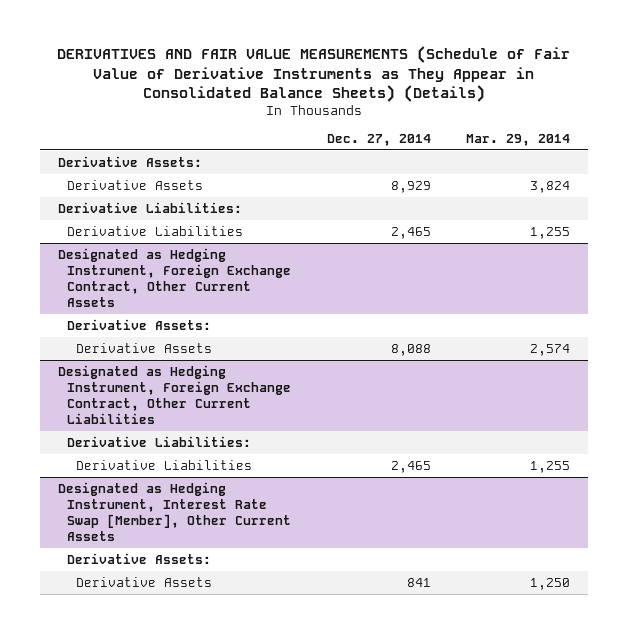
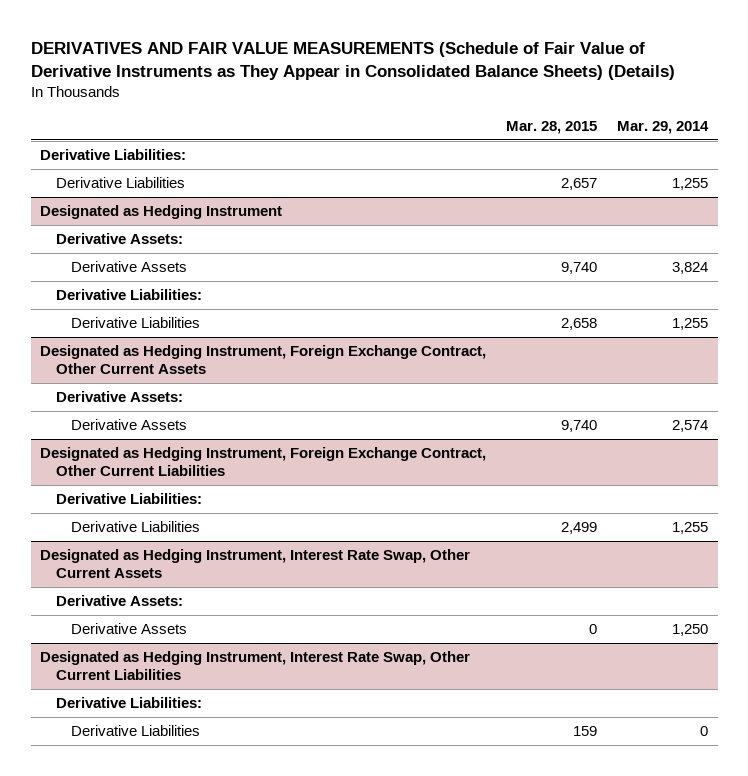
[326,133,431,146] Dec. 27, 2014 -> none
none -> [506,120,598,134] Mar. 28, 2015
none -> [40,149,187,161] Derivative Liabilities:
none -> [55,177,185,189] Derivative Liabilities
none -> [40,205,283,220] Designated as Hedging Instrument
[57,481,292,542] Designated as Hedging Instrument, Interest Rate Swap [Member], Other Current Assets -> [40,549,471,578] Designated as Hedging Instrument, Interest Rate Swap, Other Current Assets
none -> [40,651,471,680] Designated as Hedging Instrument, Interest Rate Swap, Other Current Liabilities
none -> [55,697,202,709] Derivative Liabilities:
none -> [70,725,200,737] Derivative Liabilities

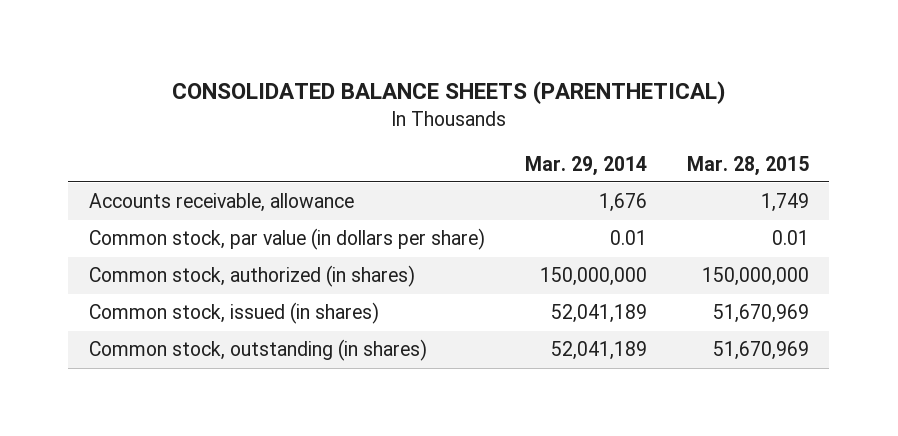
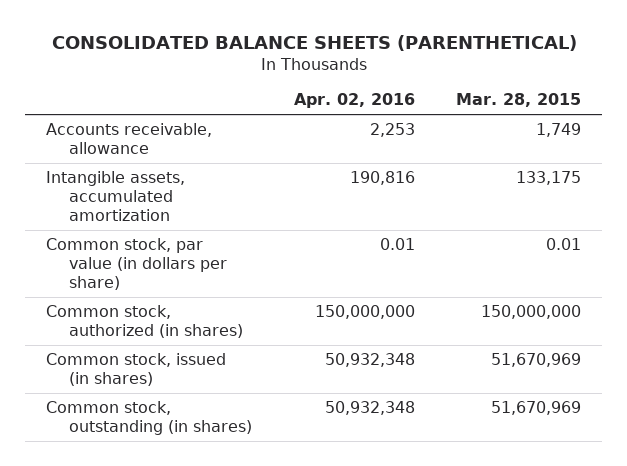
[524,155,647,176] Mar. 29, 2014 -> none
none -> [293,93,415,109] Apr. 02, 2016
none -> [45,171,185,221] Intangible assets, accumulated amortization

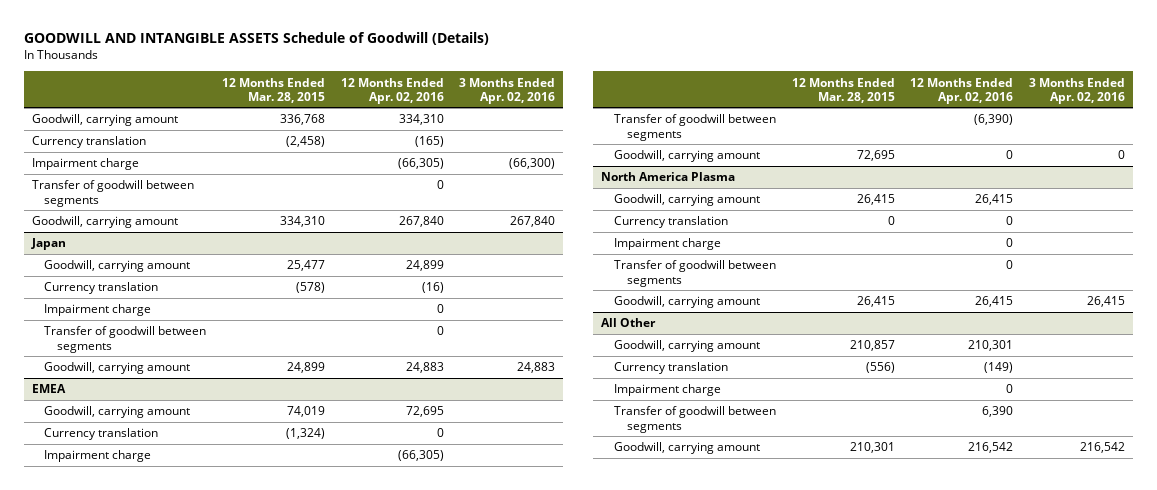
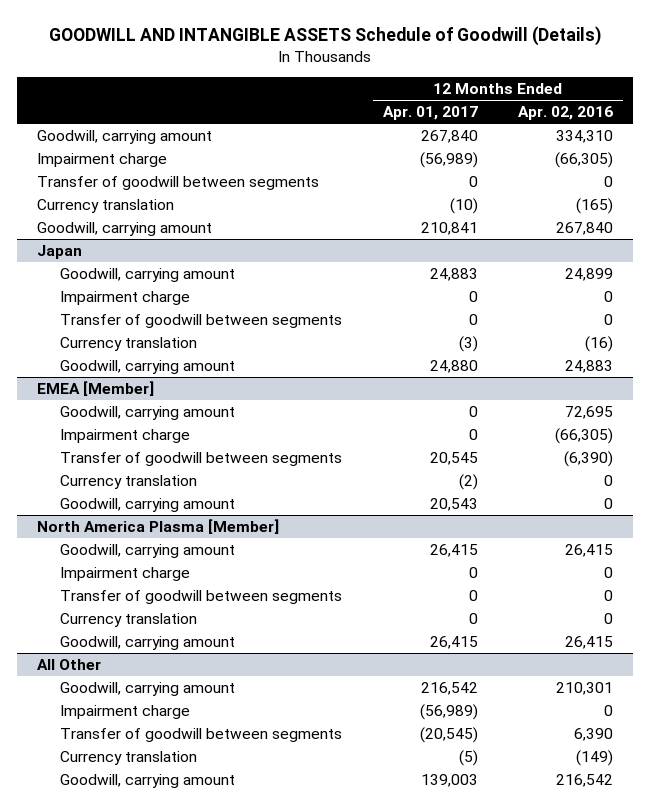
[221,77,325,103] 12 Months Ended Mar. 28, 2015 -> none
[459,77,556,104] 3 Months Ended Apr. 02, 2016 -> none
none -> [382,106,478,121] Apr. 01, 2017
[31,136,146,149] Currency translation -> [37,199,175,214] Currency translation
[44,282,159,295] Currency translation -> [60,337,198,352] Currency translation
[31,384,66,394] EMEA -> [37,381,155,397] EMEA [Member]
[44,428,159,441] Currency translation -> none
none -> [60,475,198,490] Currency translation
[601,172,736,182] North America Plasma -> [37,519,280,535] North America Plasma [Member]
[614,216,729,229] Currency translation -> none
none -> [60,613,198,628] Currency translation
[614,362,729,375] Currency translation -> [60,751,198,766] Currency translation

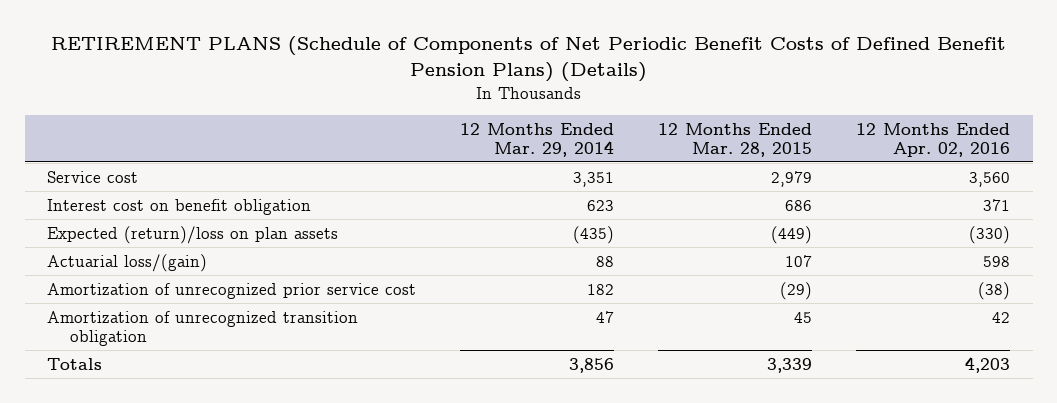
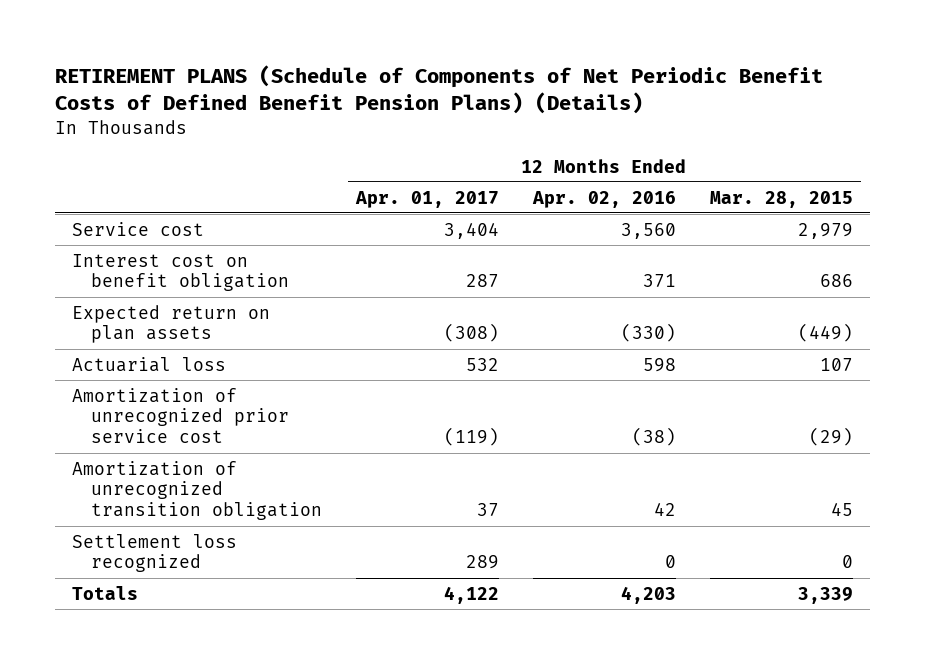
[459,122,614,157] 12 Months Ended Mar. 29, 2014 -> none
none -> [355,190,500,208] Apr. 01, 2017
[46,225,338,244] Expected (return)/loss on plan assets -> [72,304,271,344] Expected return on plan assets
[46,253,207,272] Actuarial loss/(gain) -> [72,356,227,372] Actuarial loss
none -> [72,533,238,573] Settlement loss recognized

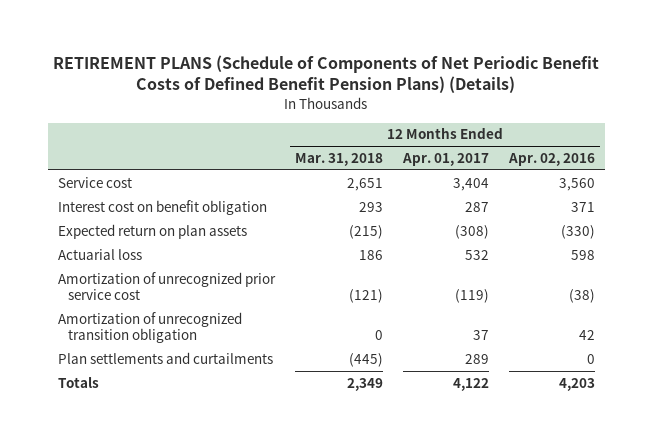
[709,190,853,208] Mar. 28, 2015 -> none
none -> [294,152,383,166] Mar. 31, 2018
[72,533,238,573] Settlement loss recognized -> [57,351,273,364] Plan settlements and curtailments

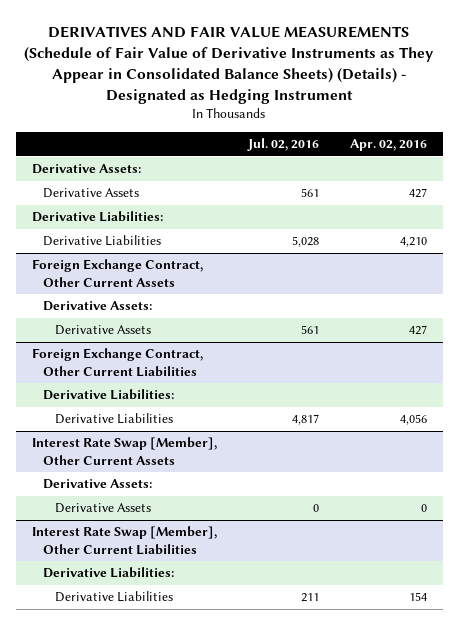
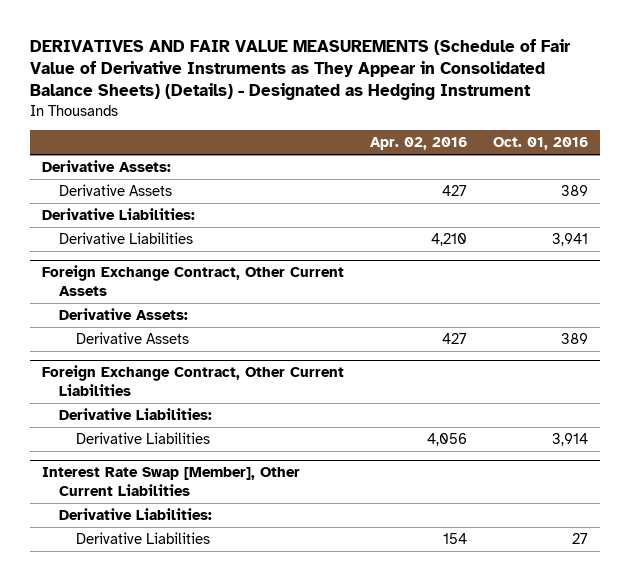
[246,138,319,152] Jul. 02, 2016 -> none
none -> [492,136,588,150] Oct. 01, 2016
[31,437,217,465] Interest Rate Swap [Member], Other Current Assets -> none
[43,479,153,490] Derivative Assets: -> none
[54,503,151,514] Derivative Assets -> none

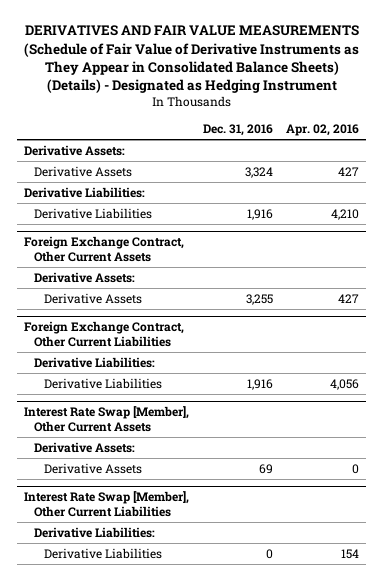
[492,136,588,150] Oct. 01, 2016 -> none
none -> [202,123,273,136] Dec. 31, 2016
none -> [24,406,190,432] Interest Rate Swap [Member], Other Current Assets
none -> [33,441,135,453] Derivative Assets:
none -> [43,462,142,474] Derivative Assets

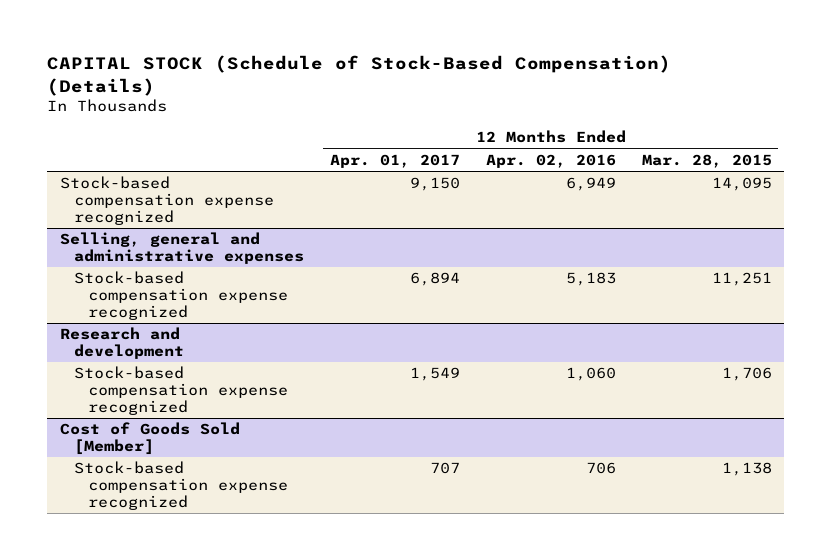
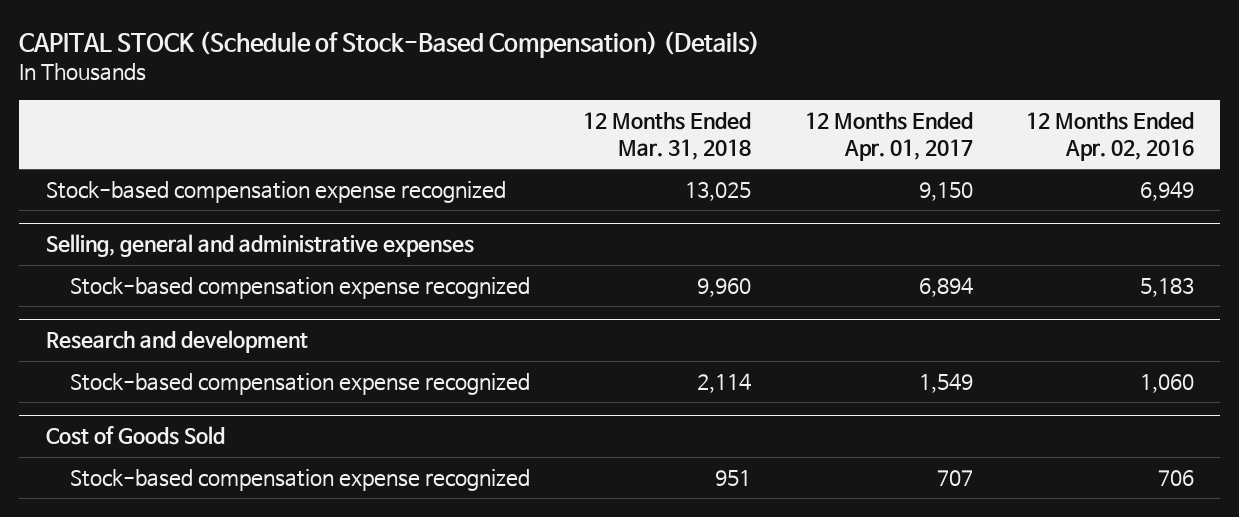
[641,153,772,168] Mar. 28, 2015 -> none
none -> [583,112,752,160] 12 Months Ended Mar. 31, 2018
[59,422,240,456] Cost of Goods Sold [Member] -> [45,426,225,446] Cost of Goods Sold

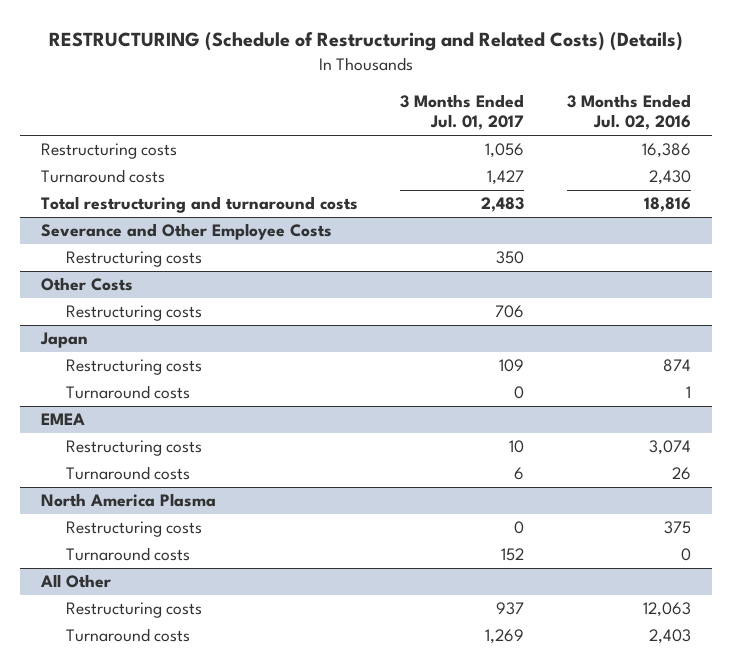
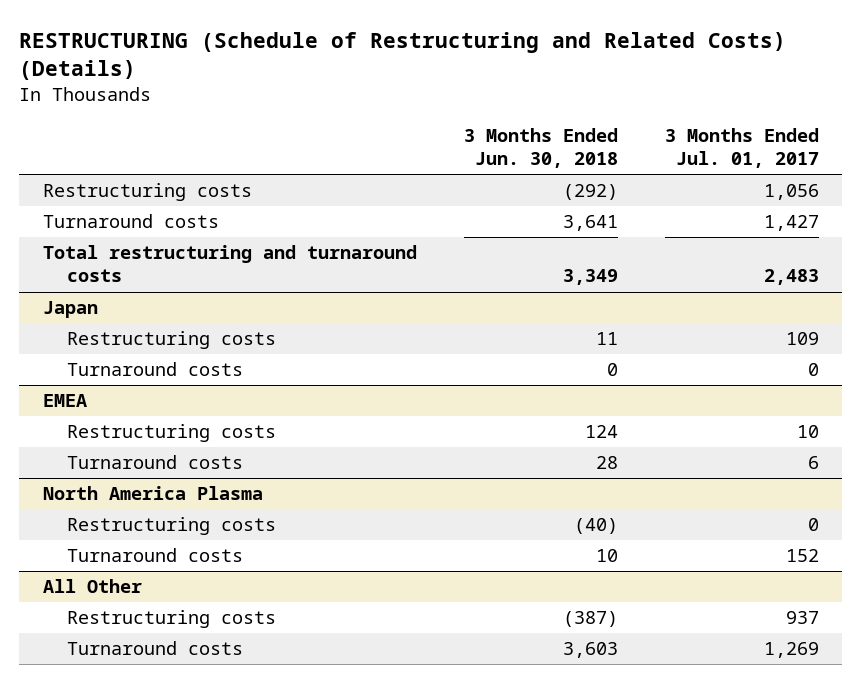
[566,93,691,131] 3 Months Ended Jul. 02, 2016 -> none
none -> [463,128,618,169] 3 Months Ended Jun. 30, 2018
[40,223,332,241] Severance and Other Employee Costs -> none
[65,251,202,268] Restructuring costs -> none
[40,277,133,292] Other Costs -> none
[65,305,202,322] Restructuring costs -> none

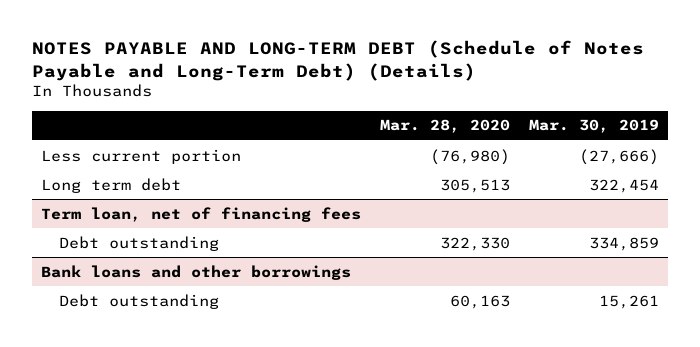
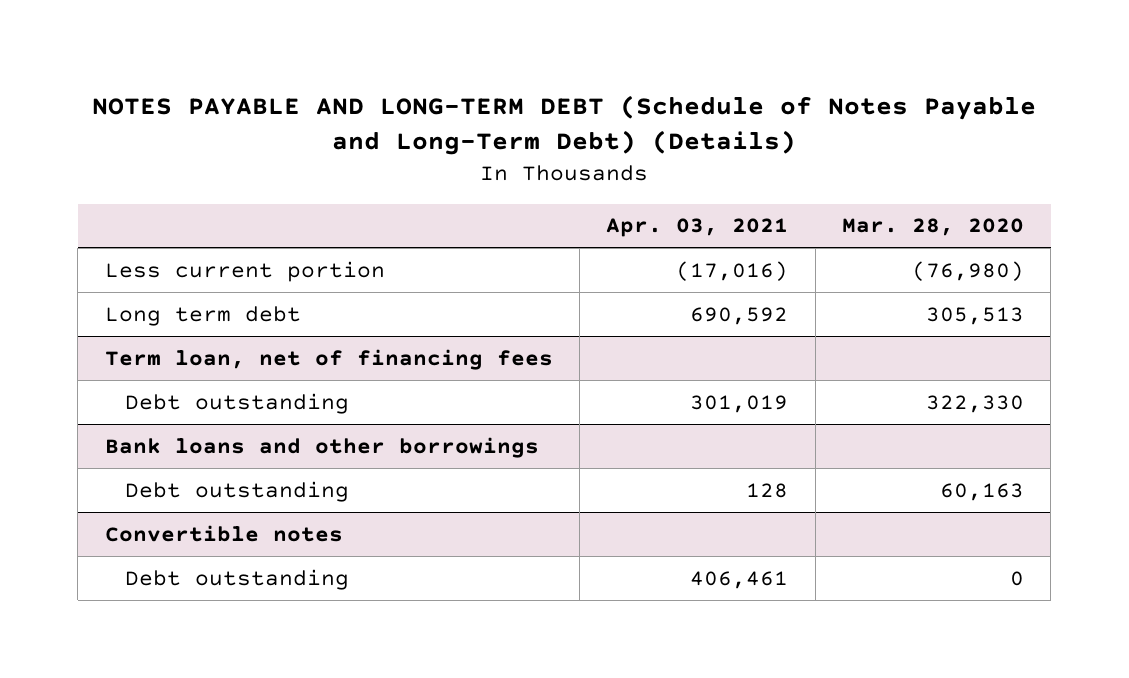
[528,119,659,134] Mar. 30, 2019 -> none
none -> [606,218,789,238] Apr. 03, 2021
none -> [104,524,343,542] Convertible notes
none -> [125,568,350,590] Debt outstanding

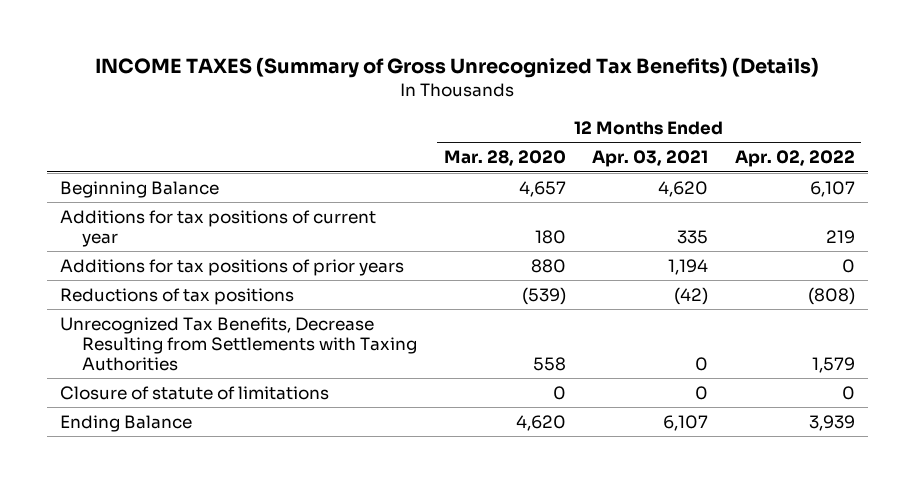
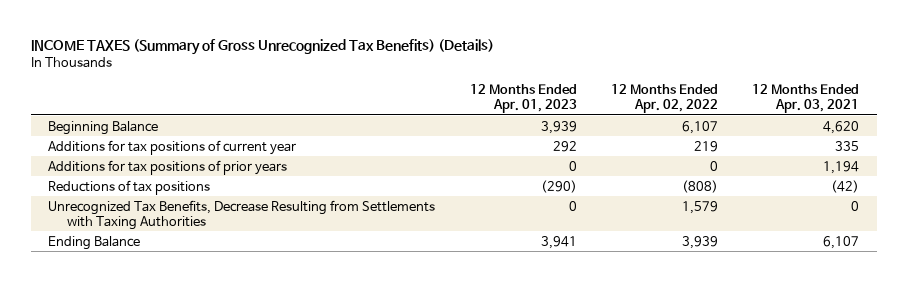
[443,150,566,167] Mar. 28, 2020 -> none
none -> [469,83,577,113] 12 Months Ended Apr. 01, 2023
[59,385,329,400] Closure of statute of limitations -> none

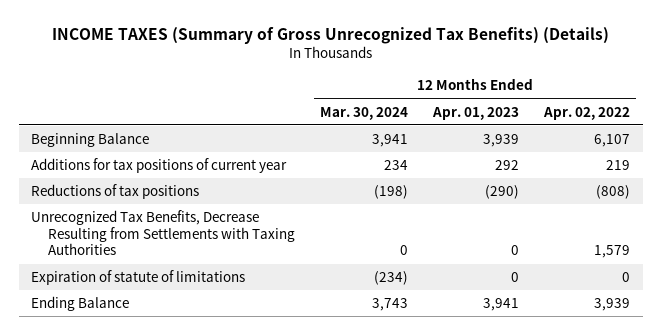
[752,83,860,113] 12 Months Ended Apr. 03, 2021 -> none
none -> [319,106,408,120] Mar. 30, 2024
[48,159,288,175] Additions for tax positions of prior years -> none
none -> [31,270,246,286] Expiration of statute of limitations

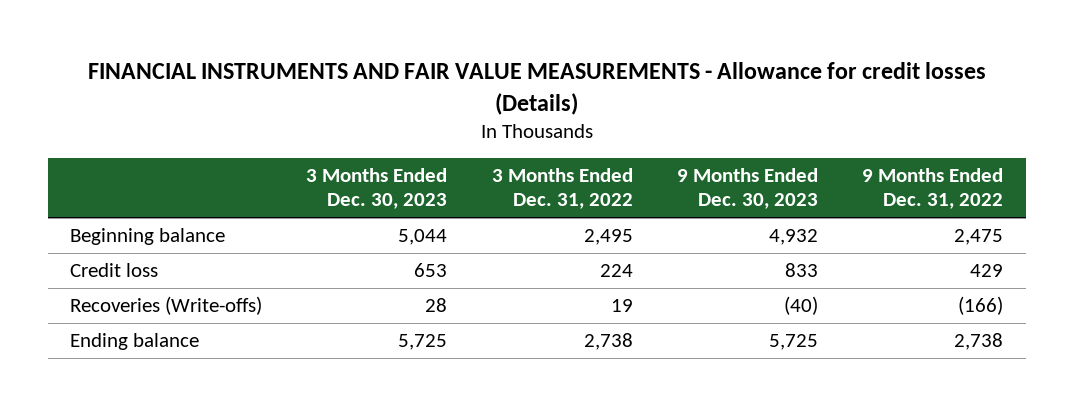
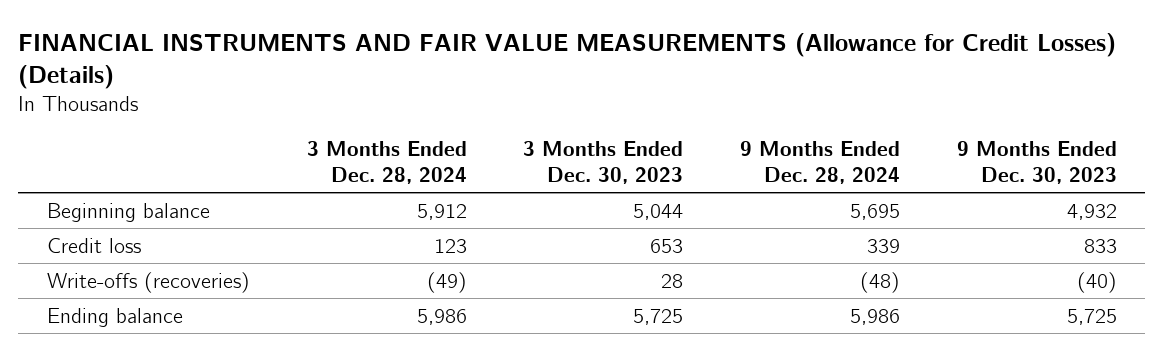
[87,62,986,115] FINANCIAL INSTRUMENTS AND FAIR VALUE MEASUREMENTS - Allowance for credit losses (Details) -> [18,32,1117,89] FINANCIAL INSTRUMENTS AND FAIR VALUE MEASUREMENTS (Allowance for Credit Losses) (Details)
[491,168,633,210] 3 Months Ended Dec. 31, 2022 -> none
[862,168,1004,210] 9 Months Ended Dec. 31, 2022 -> none
none -> [306,141,467,184] 3 Months Ended Dec. 28, 2024
none -> [740,141,901,184] 9 Months Ended Dec. 28, 2024
[69,296,262,316] Recoveries (Write-offs) -> [46,271,250,293] Write-offs (recoveries)

